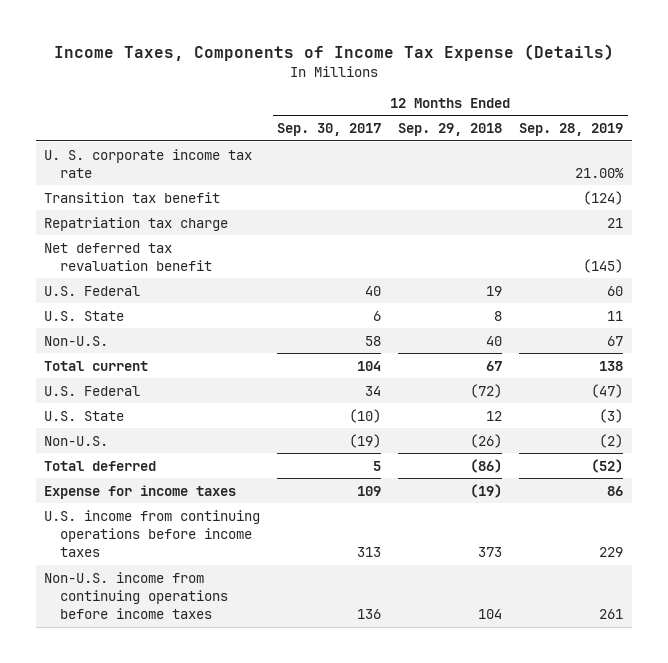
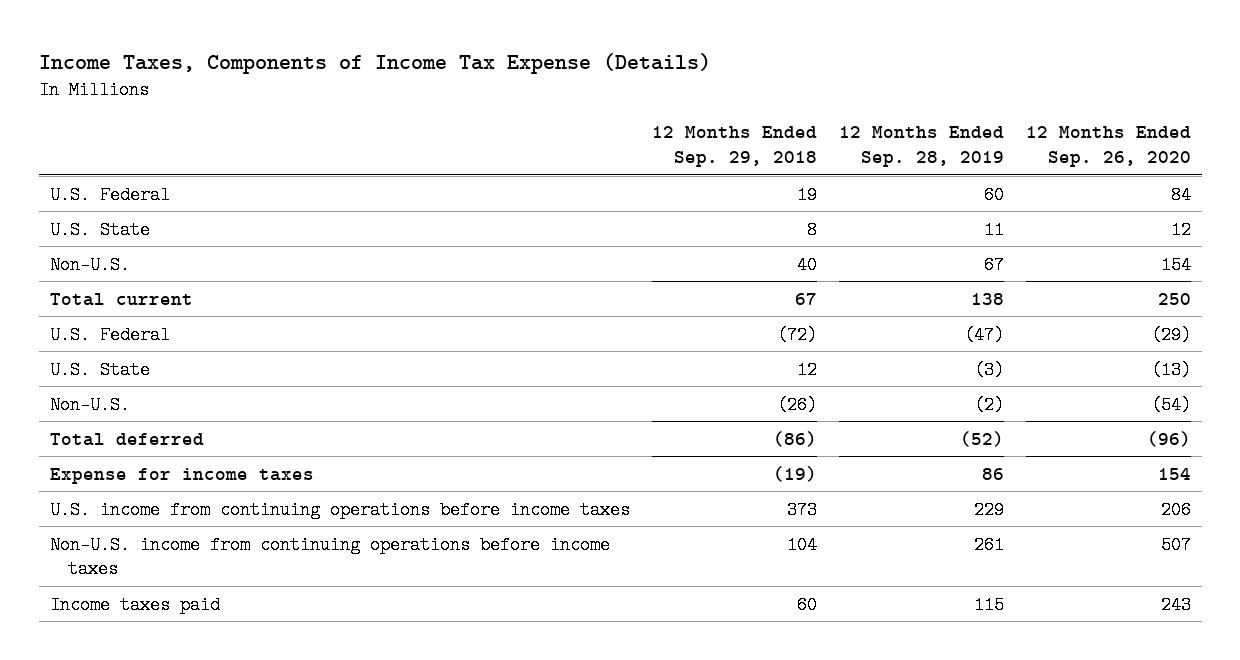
[277,123,382,137] Sep. 30, 2017 -> none
none -> [1025,126,1191,168] 12 Months Ended Sep. 26, 2020
[44,148,253,178] U. S. corporate income tax rate -> none
[44,191,221,203] Transition tax benefit -> none
[44,216,229,231] Repatriation tax charge -> none
[44,242,213,271] Net deferred tax revaluation benefit -> none
none -> [49,595,220,614] Income taxes paid

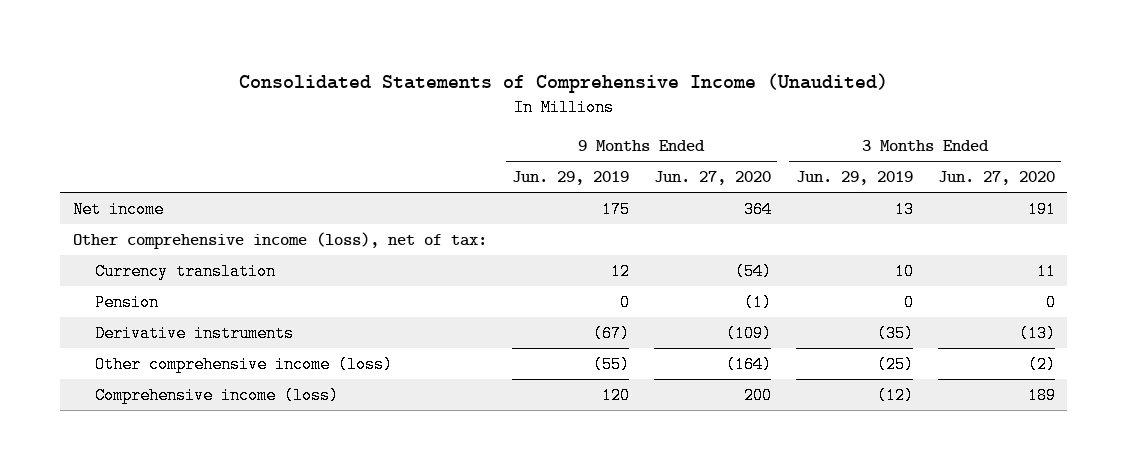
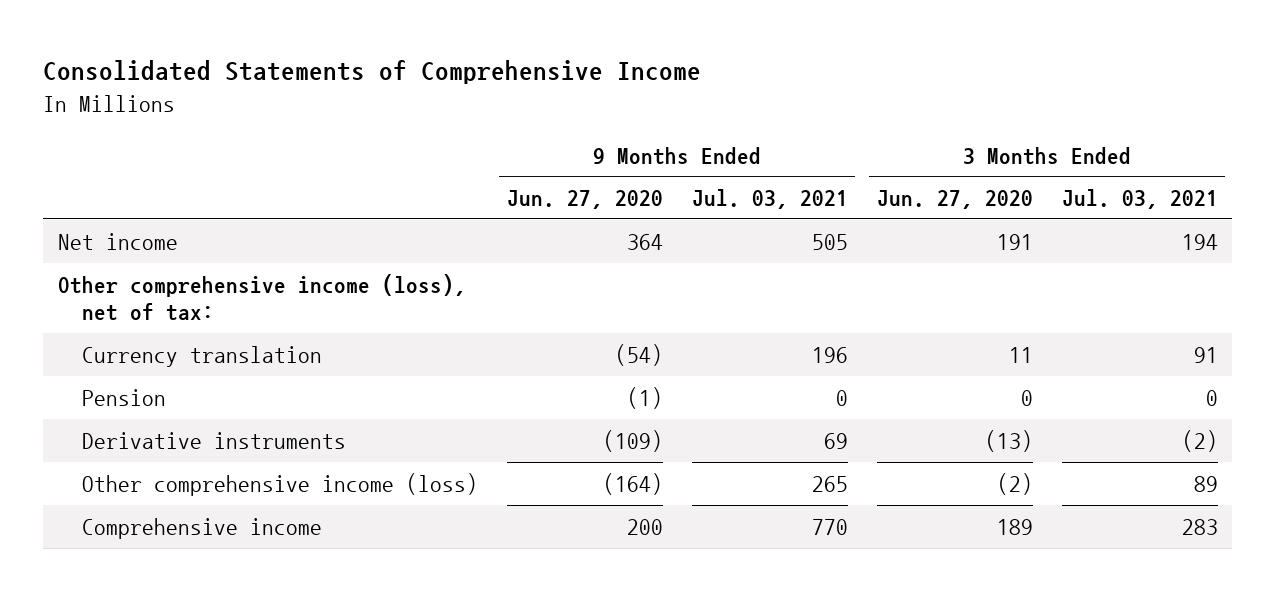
[238,73,888,94] Consolidated Statements of Comprehensive Income (Unaudited) -> [43,60,702,85] Consolidated Statements of Comprehensive Income
[511,171,629,186] Jun. 29, 2019 -> none
[795,171,913,186] Jun. 29, 2019 -> none
none -> [691,189,848,210] Jul. 03, 2021
none -> [1061,189,1218,210] Jul. 03, 2021
[94,387,339,405] Comprehensive income (loss) -> [81,517,322,539] Comprehensive income

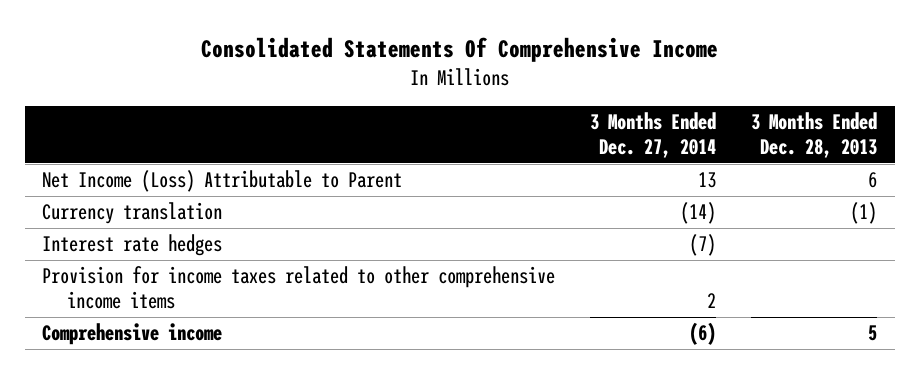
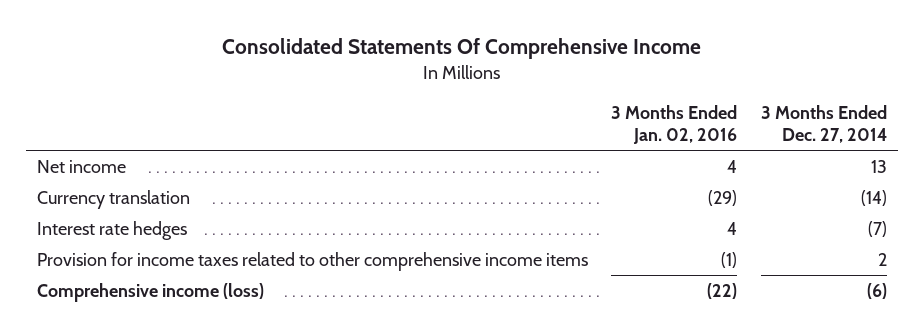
[751,112,878,158] 3 Months Ended Dec. 28, 2013 -> none
none -> [611,104,738,145] 3 Months Ended Jan. 02, 2016
[42,170,403,193] Net Income (Loss) Attributable to Parent -> [37,159,127,173] Net income
[42,323,223,346] Comprehensive income -> [37,282,265,302] Comprehensive income (loss)

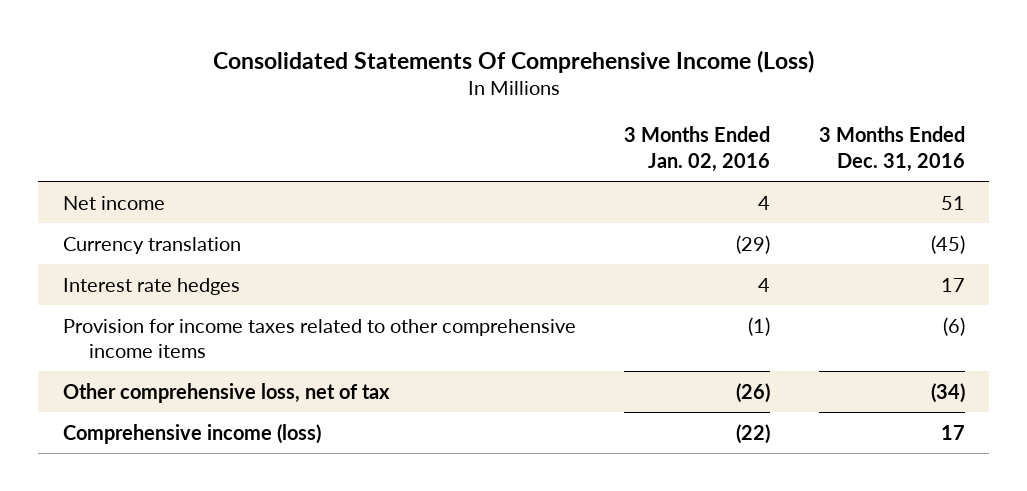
[221,38,701,60] Consolidated Statements Of Comprehensive Income -> [212,49,814,73] Consolidated Statements Of Comprehensive Income (Loss)
[760,104,887,144] 3 Months Ended Dec. 27, 2014 -> none
none -> [818,126,965,172] 3 Months Ended Dec. 31, 2016
none -> [62,382,390,403] Other comprehensive loss, net of tax

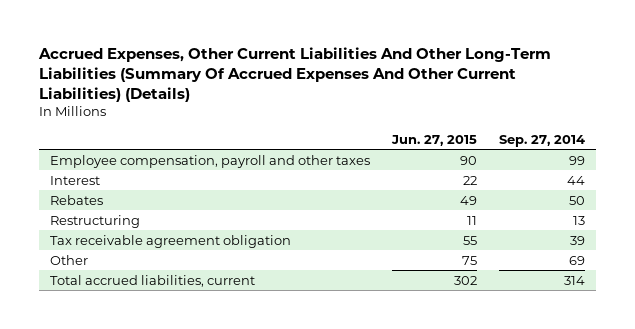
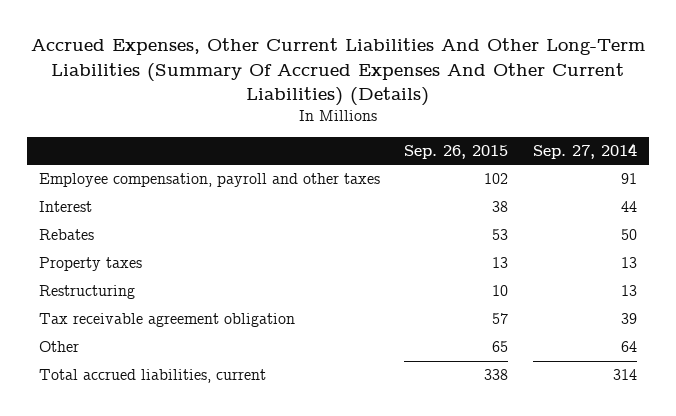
[390,134,477,146] Jun. 27, 2015 -> none
none -> [404,144,509,159] Sep. 26, 2015
[568,155,585,165] 99 -> [620,173,637,185] 91
none -> [39,257,143,272] Property taxes
[568,255,585,265] 69 -> [620,341,637,353] 64

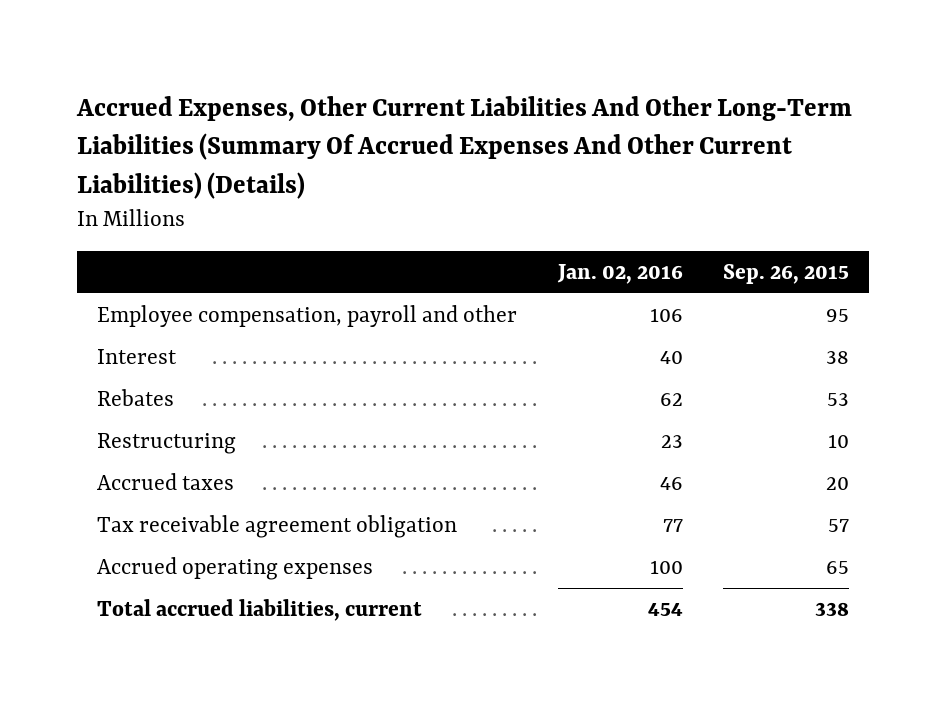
[532,142,637,159] Sep. 27, 2014 -> none
none -> [556,263,683,284] Jan. 02, 2016
[39,173,381,188] Employee compensation, payroll and other taxes -> [97,304,518,327] Employee compensation, payroll and other
[484,173,509,185] 102 -> [825,308,849,322] 95
[39,257,143,272] Property taxes -> none
none -> [97,472,235,490] Accrued taxes
[39,341,80,353] Other -> [97,556,374,580] Accrued operating expenses

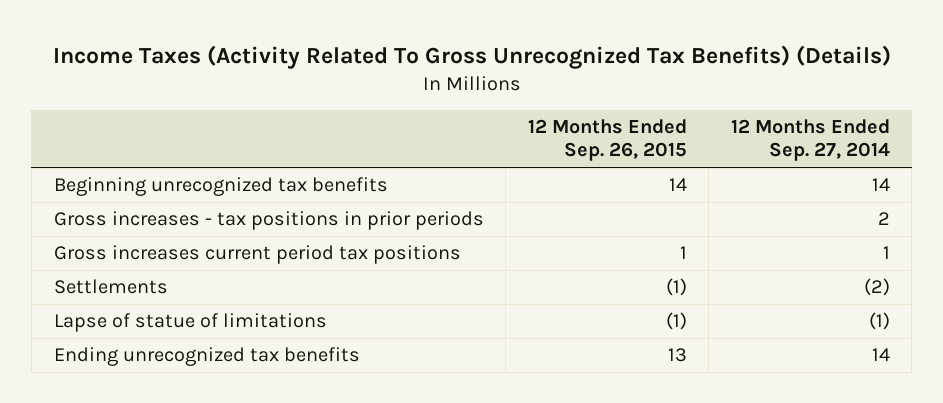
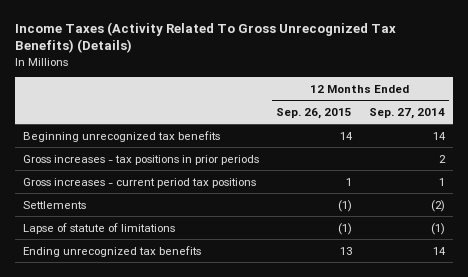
[53,245,461,265] Gross increases current period tax positions -> [23,177,257,188] Gross increases - current period tax positions
[53,313,327,333] Lapse of statue of limitations -> [23,222,176,234] Lapse of statute of limitations

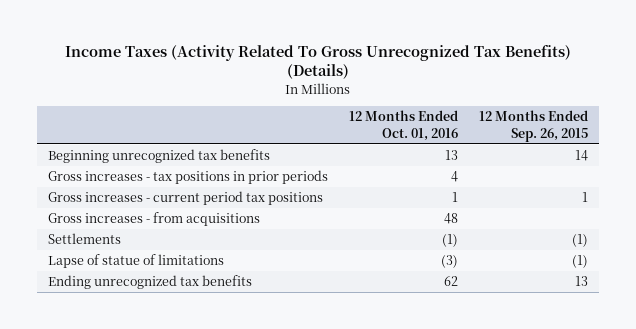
[368,107,445,119] Sep. 27, 2014 -> none
none -> [349,110,459,141] 12 Months Ended Oct. 01, 2016
none -> [47,212,260,227] Gross increases - from acquisitions
[23,222,176,234] Lapse of statute of limitations -> [47,254,224,269] Lapse of statue of limitations

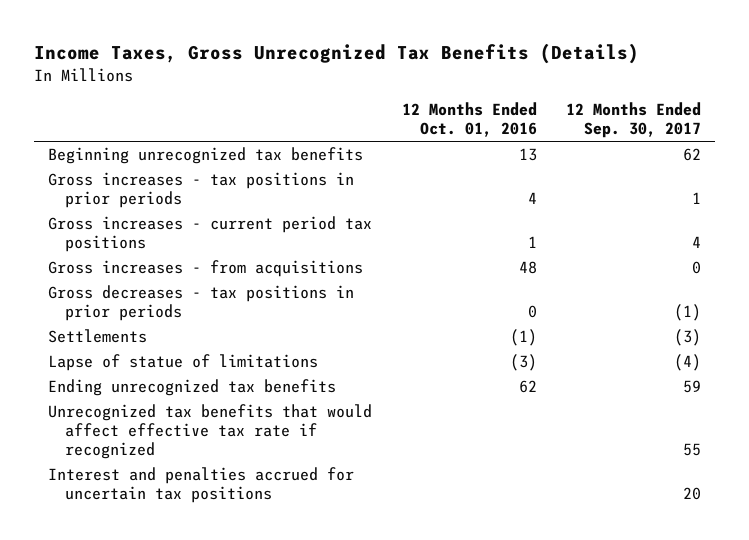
[65,44,572,80] Income Taxes (Activity Related To Gross Unrecognized Tax Benefits) (Details) -> [33,42,639,64] Income Taxes, Gross Unrecognized Tax Benefits (Details)
[479,110,589,142] 12 Months Ended Sep. 26, 2015 -> none
none -> [565,102,701,139] 12 Months Ended Sep. 30, 2017
none -> [48,285,355,322] Gross decreases - tax positions in prior periods
none -> [48,404,373,460] Unrecognized tax benefits that would affect effective tax rate if recognized
none -> [48,467,355,504] Interest and penalties accrued for uncertain tax positions

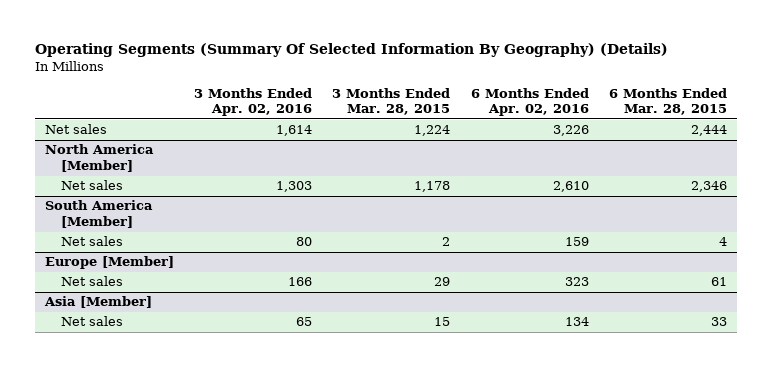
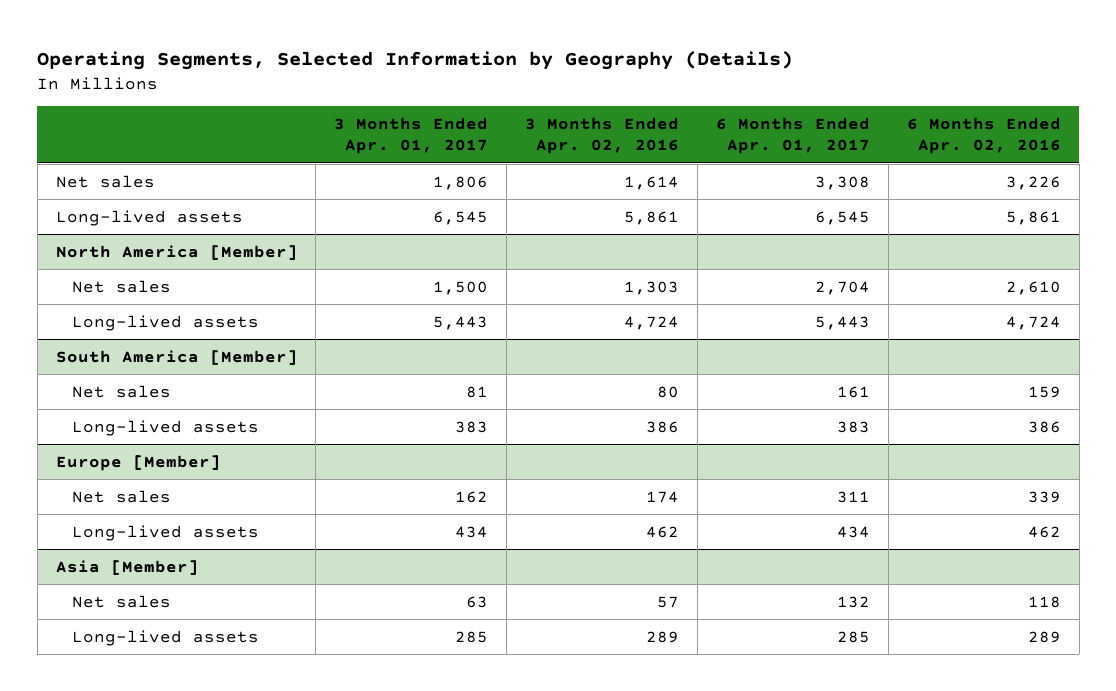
[34,43,668,58] Operating Segments (Summary Of Selected Information By Geography) (Details) -> [37,50,794,70] Operating Segments, Selected Information by Geography (Details)
[332,87,451,116] 3 Months Ended Mar. 28, 2015 -> none
[608,87,727,116] 6 Months Ended Mar. 28, 2015 -> none
none -> [334,117,489,155] 3 Months Ended Apr. 01, 2017
none -> [715,117,870,155] 6 Months Ended Apr. 01, 2017
none -> [55,209,243,226] Long-lived assets
none -> [72,314,260,331] Long-lived assets
none -> [72,419,260,436] Long-lived assets
[288,277,313,287] 166 -> [646,490,680,503] 174
[564,277,589,287] 323 -> [1027,490,1061,503] 339
none -> [72,524,260,541] Long-lived assets
[296,317,313,327] 65 -> [657,595,680,608] 57
[564,317,589,327] 134 -> [1027,595,1061,608] 118
none -> [72,629,260,646] Long-lived assets

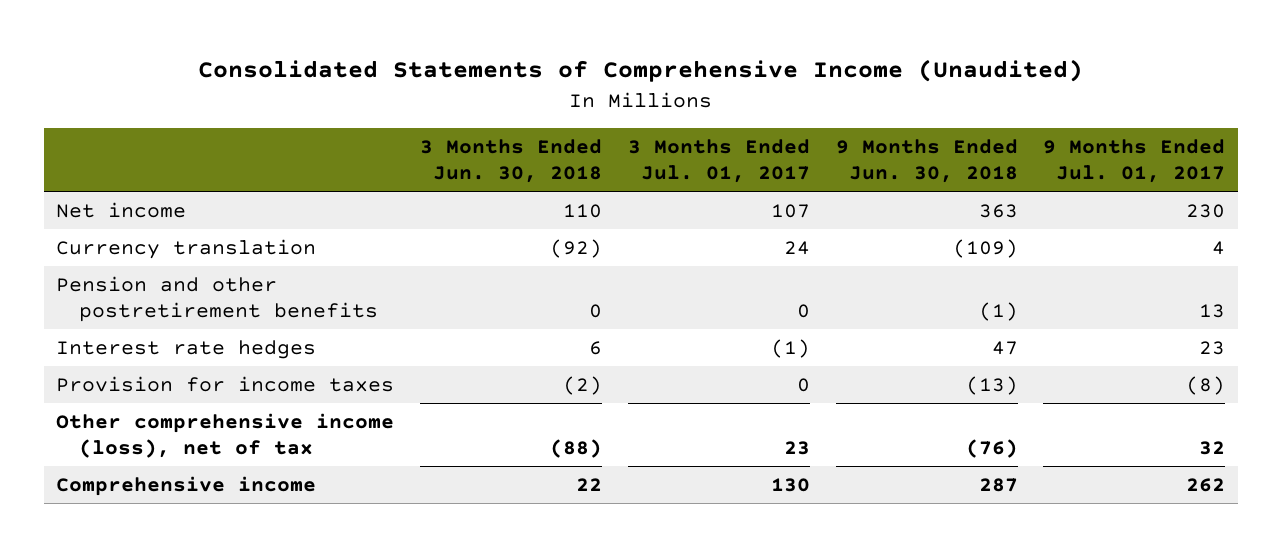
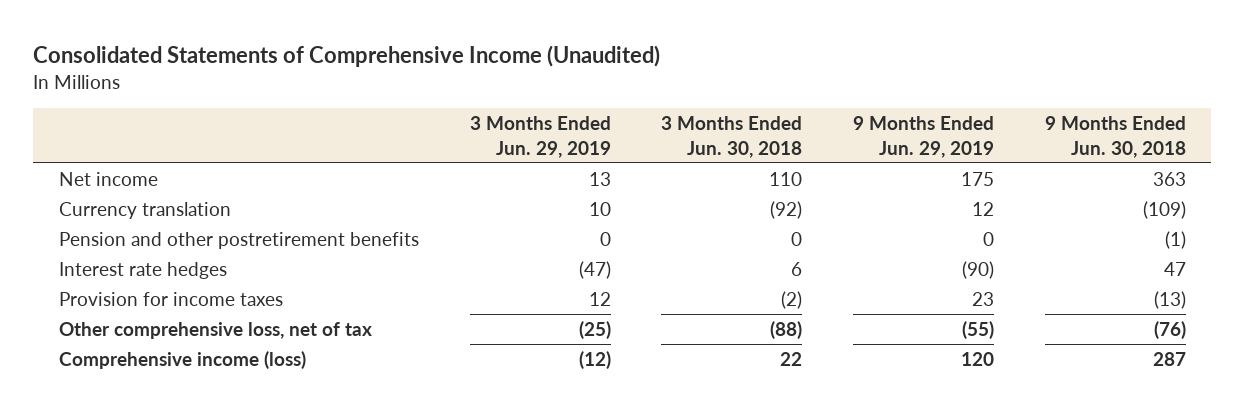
[627,139,810,184] 3 Months Ended Jul. 01, 2017 -> none
[1043,139,1226,184] 9 Months Ended Jul. 01, 2017 -> none
none -> [469,115,611,158] 3 Months Ended Jun. 29, 2019
none -> [853,115,995,158] 9 Months Ended Jun. 29, 2019
[56,412,395,458] Other comprehensive income (loss), net of tax -> [58,321,372,339] Other comprehensive loss, net of tax
[56,475,317,496] Comprehensive income -> [58,350,306,369] Comprehensive income (loss)

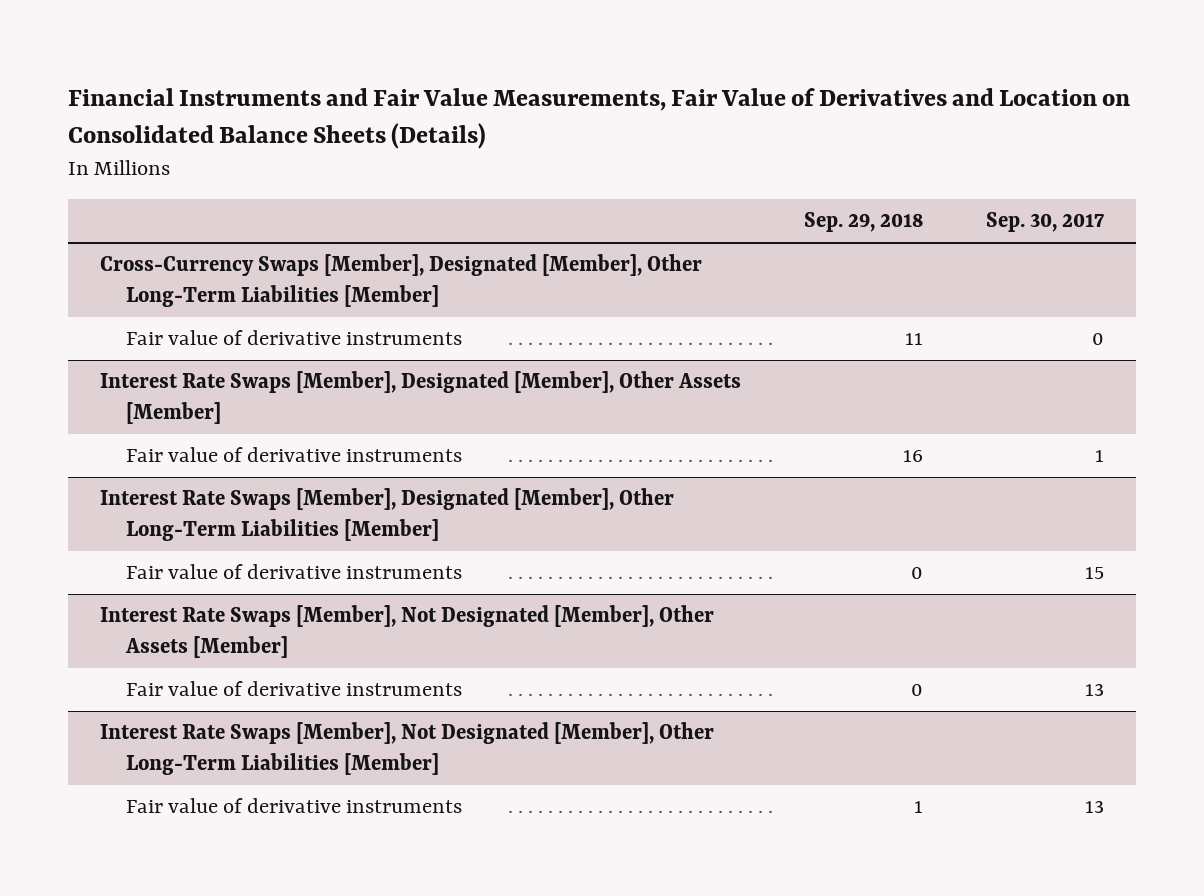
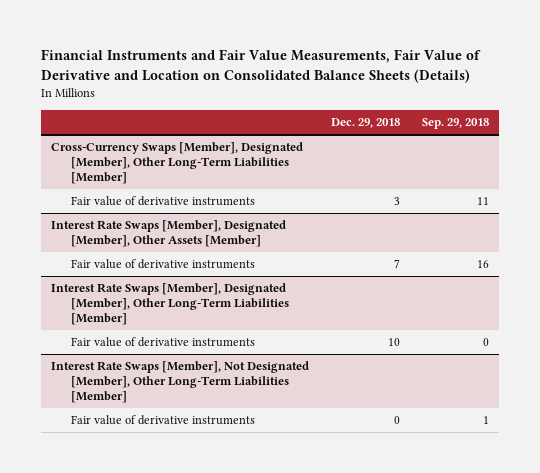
[68,87,1131,149] Financial Instruments and Fair Value Measurements, Fair Value of Derivatives and Location on Consolidated Balance Sheets (Details) -> [40,49,481,84] Financial Instruments and Fair Value Measurements, Fair Value of Derivative and Location on Consolidated Balance Sheets (Details)
[986,212,1105,233] Sep. 30, 2017 -> none
none -> [331,118,401,129] Dec. 29, 2018
[100,605,715,659] Interest Rate Swaps [Member], Not Designated [Member], Other Assets [Member] -> none
[125,681,462,697] Fair value of derivative instruments -> none

